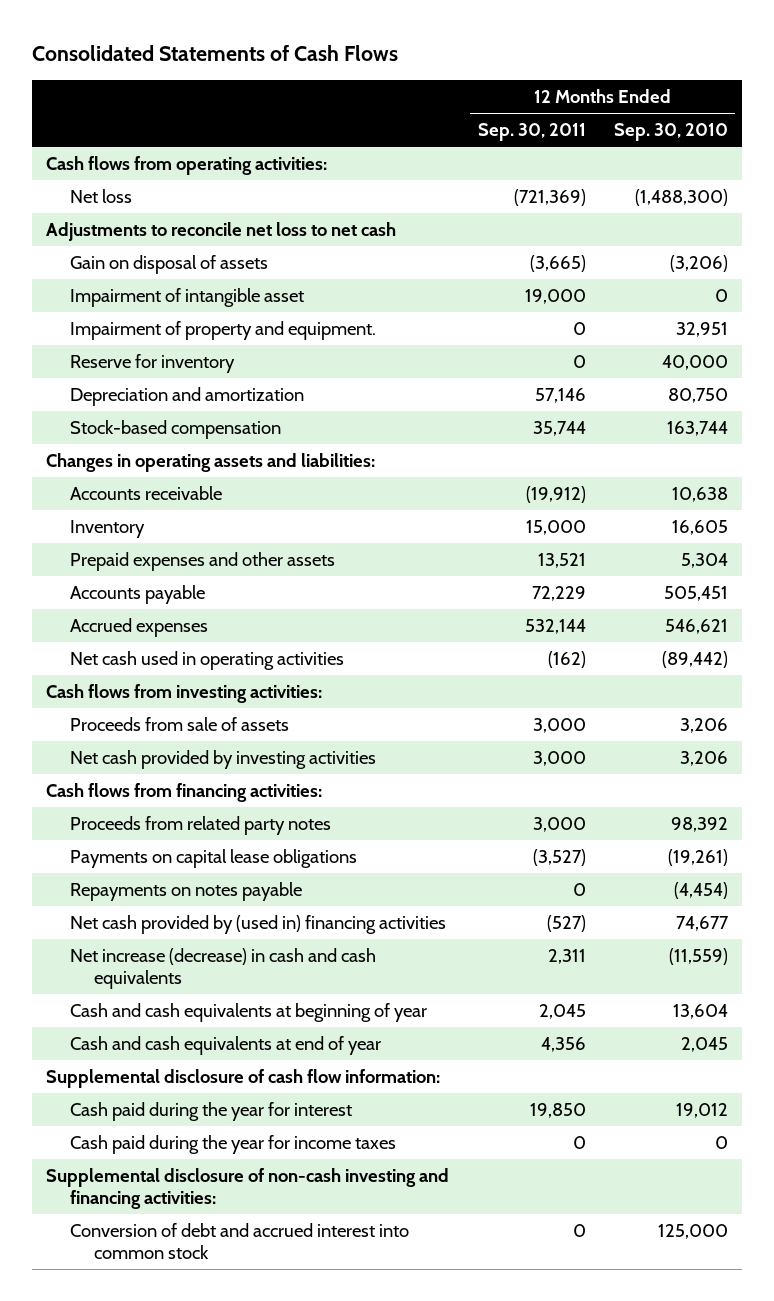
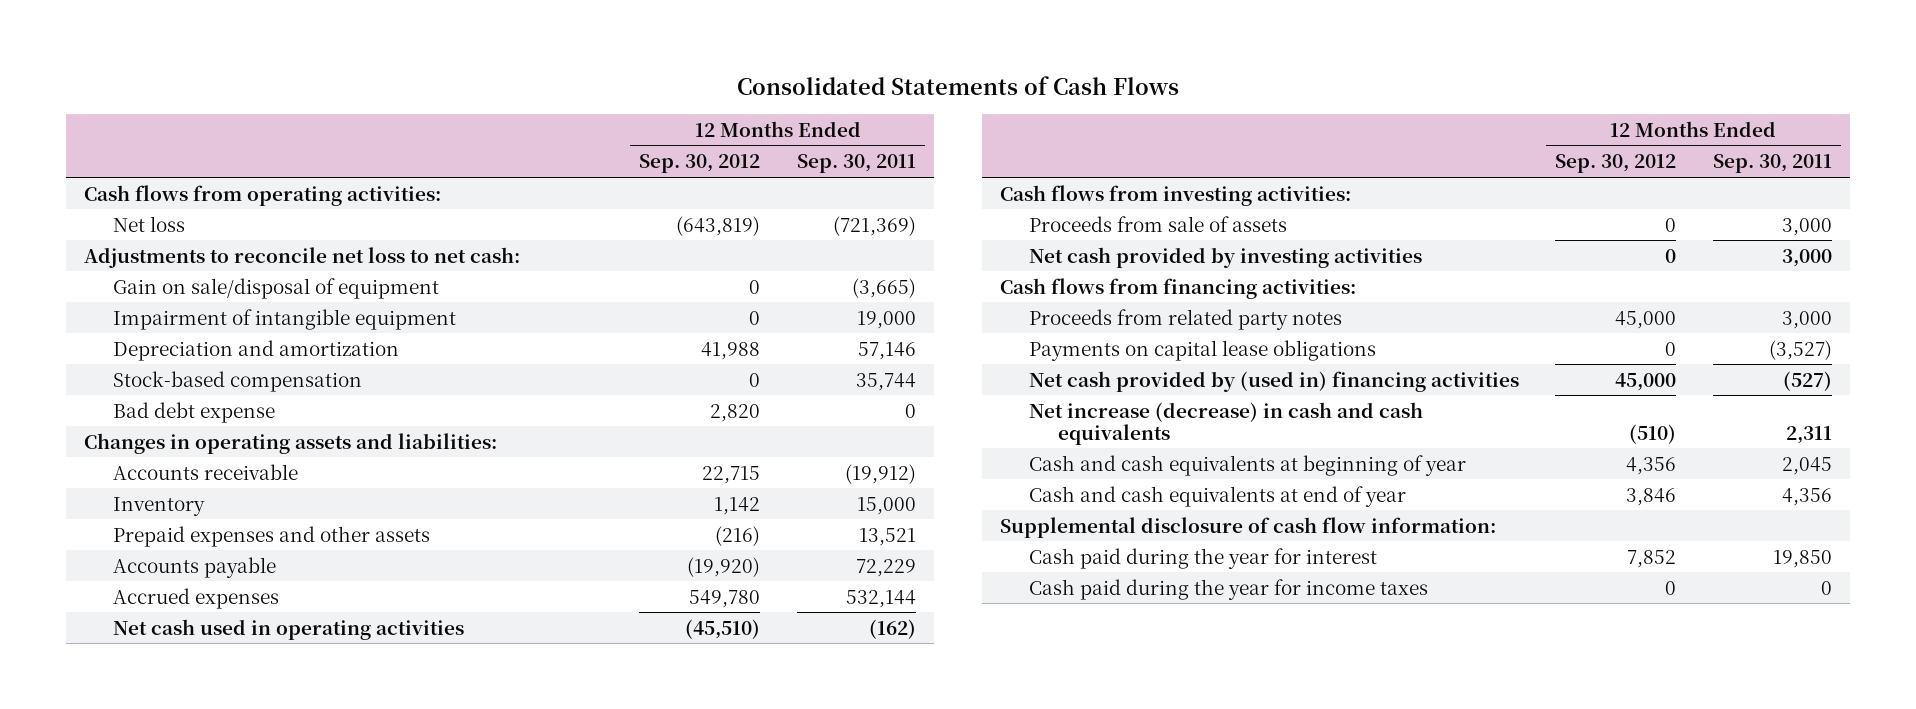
[613,123,728,142] Sep. 30, 2010 -> none
none -> [639,154,761,174] Sep. 30, 2012
[70,321,377,341] Impairment of property and equipment. -> none
[70,354,236,374] Reserve for inventory -> none
[46,222,397,242] Adjustments to reconcile net loss to net cash -> [83,246,520,268] Adjustments to reconcile net loss to net cash:
[70,255,269,275] Gain on disposal of assets -> [112,277,439,299] Gain on sale/disposal of equipment
[70,288,305,308] Impairment of intangible asset -> [112,308,456,330] Impairment of intangible equipment
none -> [112,401,275,423] Bad debt expense
[70,882,303,902] Repayments on notes payable -> none
[46,1168,450,1210] Supplemental disclosure of non-cash investing and financing activities: -> none
[70,1223,410,1260] Conversion of debt and accrued interest into common stock -> none

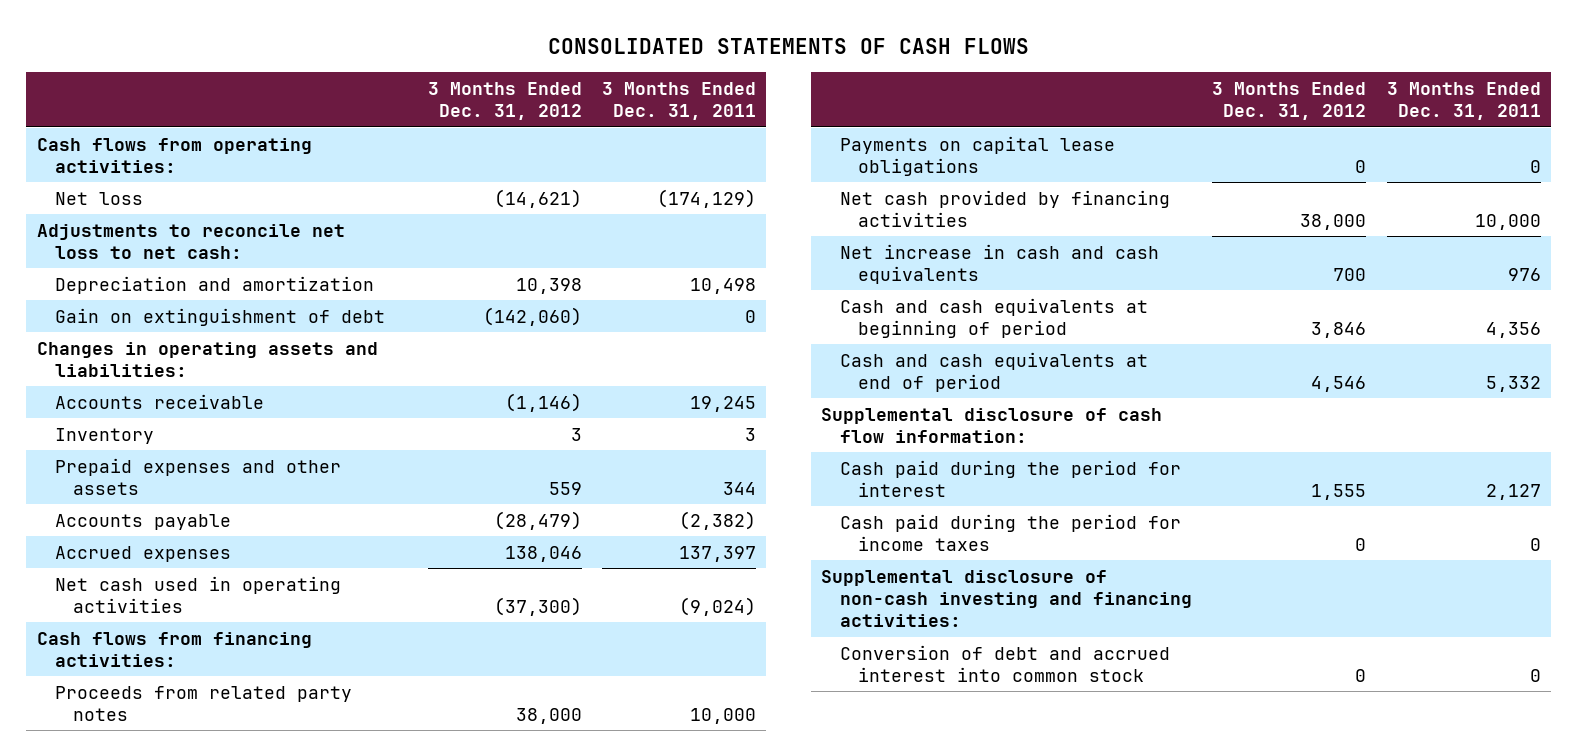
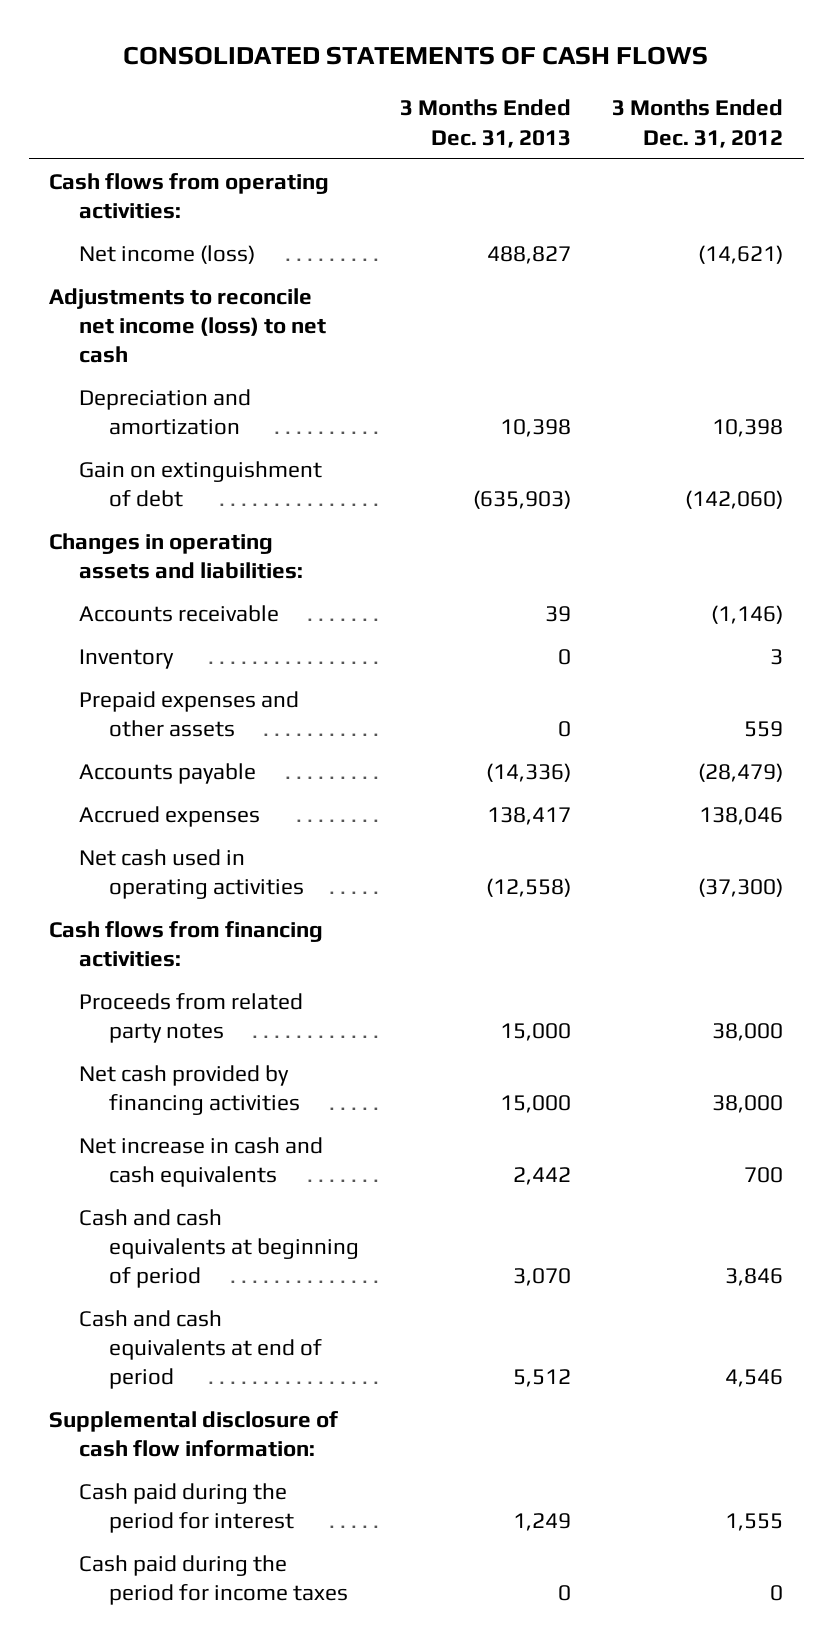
[602,81,757,120] 3 Months Ended Dec. 31, 2011 -> none
none -> [400,99,572,148] 3 Months Ended Dec. 31, 2013
[55,191,144,205] Net loss -> [78,244,255,264] Net income (loss)
[36,223,345,259] Adjustments to reconcile net loss to net cash: -> [49,287,326,364] Adjustments to reconcile net income (loss) to net cash
[839,135,1115,176] Payments on capital lease obligations -> none
[821,569,1192,628] Supplemental disclosure of non-cash investing and financing activities: -> none
[839,644,1170,682] Conversion of debt and accrued interest into common stock -> none

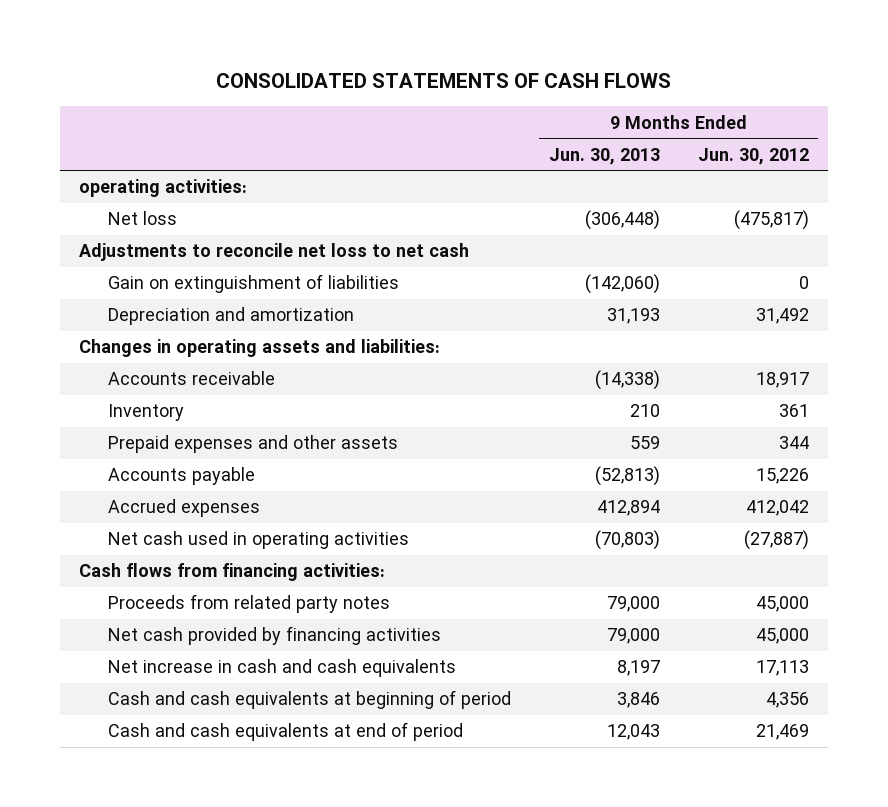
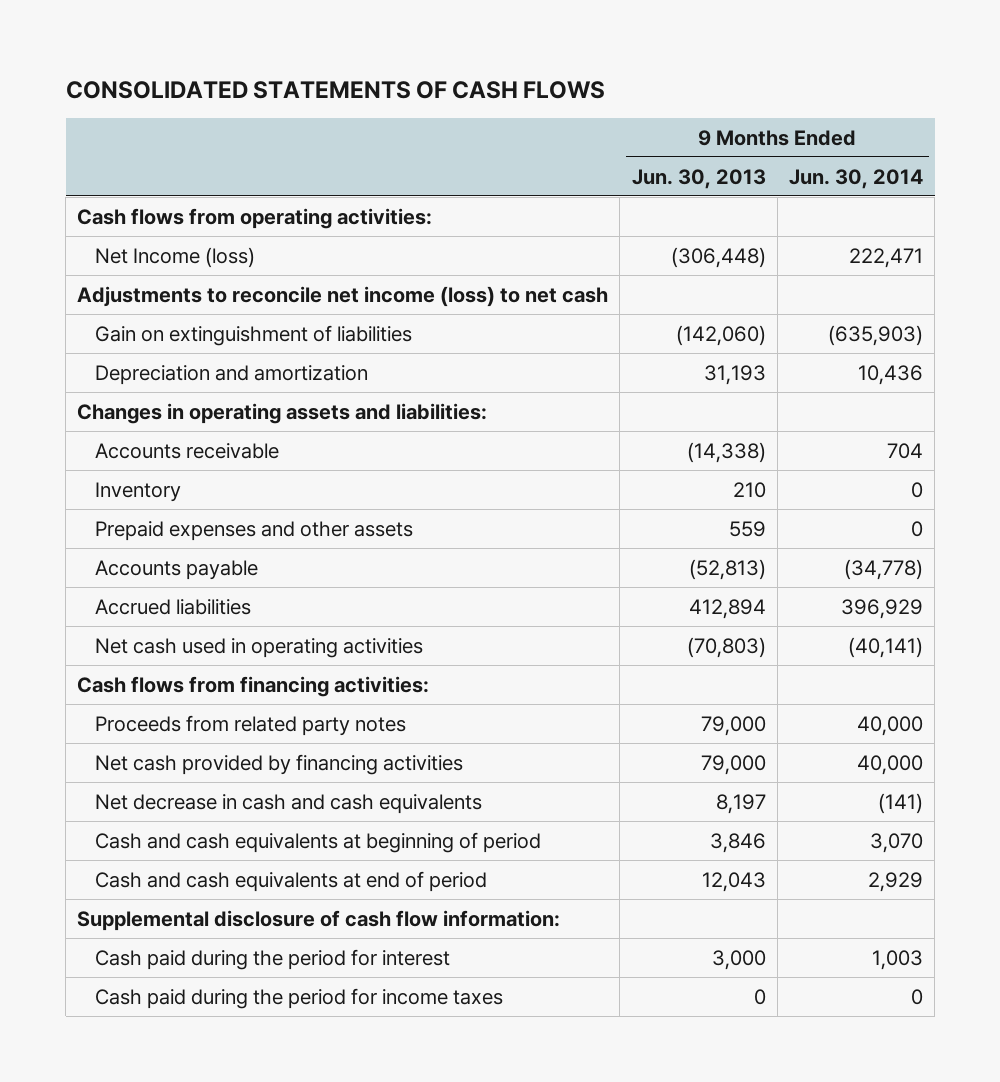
[697,147,809,165] Jun. 30, 2012 -> none
none -> [788,168,923,189] Jun. 30, 2014
[79,179,248,198] operating activities: -> none
none -> [77,207,433,229] Cash flows from operating activities:
[107,211,177,226] Net loss -> [94,246,255,268] Net Income (loss)
[79,243,470,262] Adjustments to reconcile net loss to net cash -> [77,285,609,307] Adjustments to reconcile net income (loss) to net cash
[107,499,260,518] Accrued expenses -> [94,598,251,615] Accrued liabilities
[107,659,456,678] Net increase in cash and cash equivalents -> [94,793,482,814] Net decrease in cash and cash equivalents
none -> [77,909,561,931] Supplemental disclosure of cash flow information:
none -> [94,948,450,970] Cash paid during the period for interest
none -> [94,987,503,1009] Cash paid during the period for income taxes

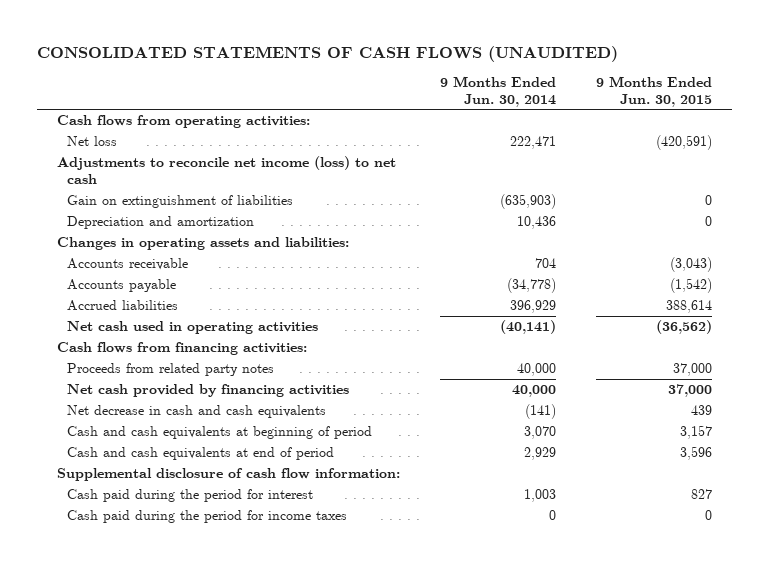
[65,80,605,99] CONSOLIDATED STATEMENTS OF CASH FLOWS -> [36,46,618,63] CONSOLIDATED STATEMENTS OF CASH FLOWS (UNAUDITED)
[631,168,766,189] Jun. 30, 2013 -> none
none -> [595,75,712,107] 9 Months Ended Jun. 30, 2015
[94,246,255,268] Net Income (loss) -> [66,136,117,147] Net loss
[94,481,181,502] Inventory -> none
[94,520,413,541] Prepaid expenses and other assets -> none

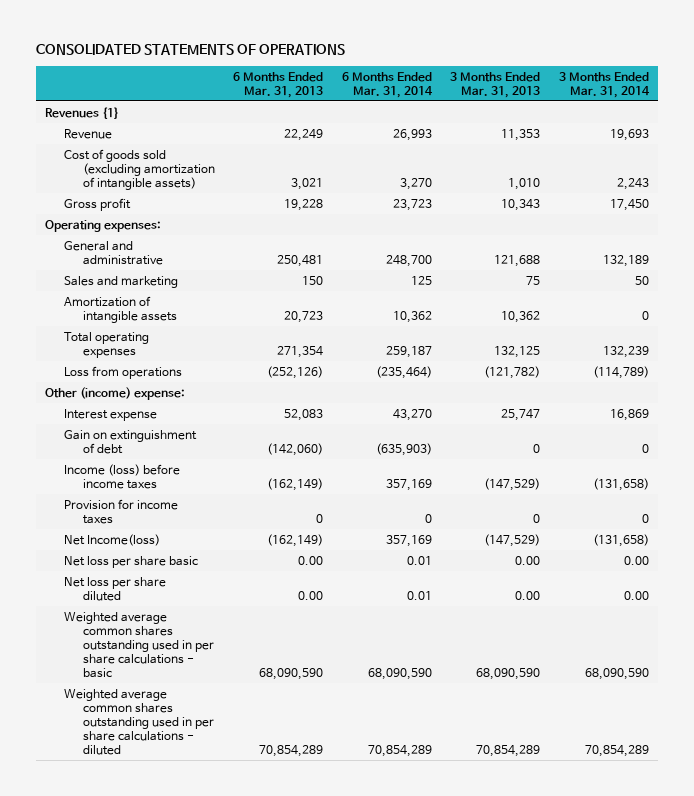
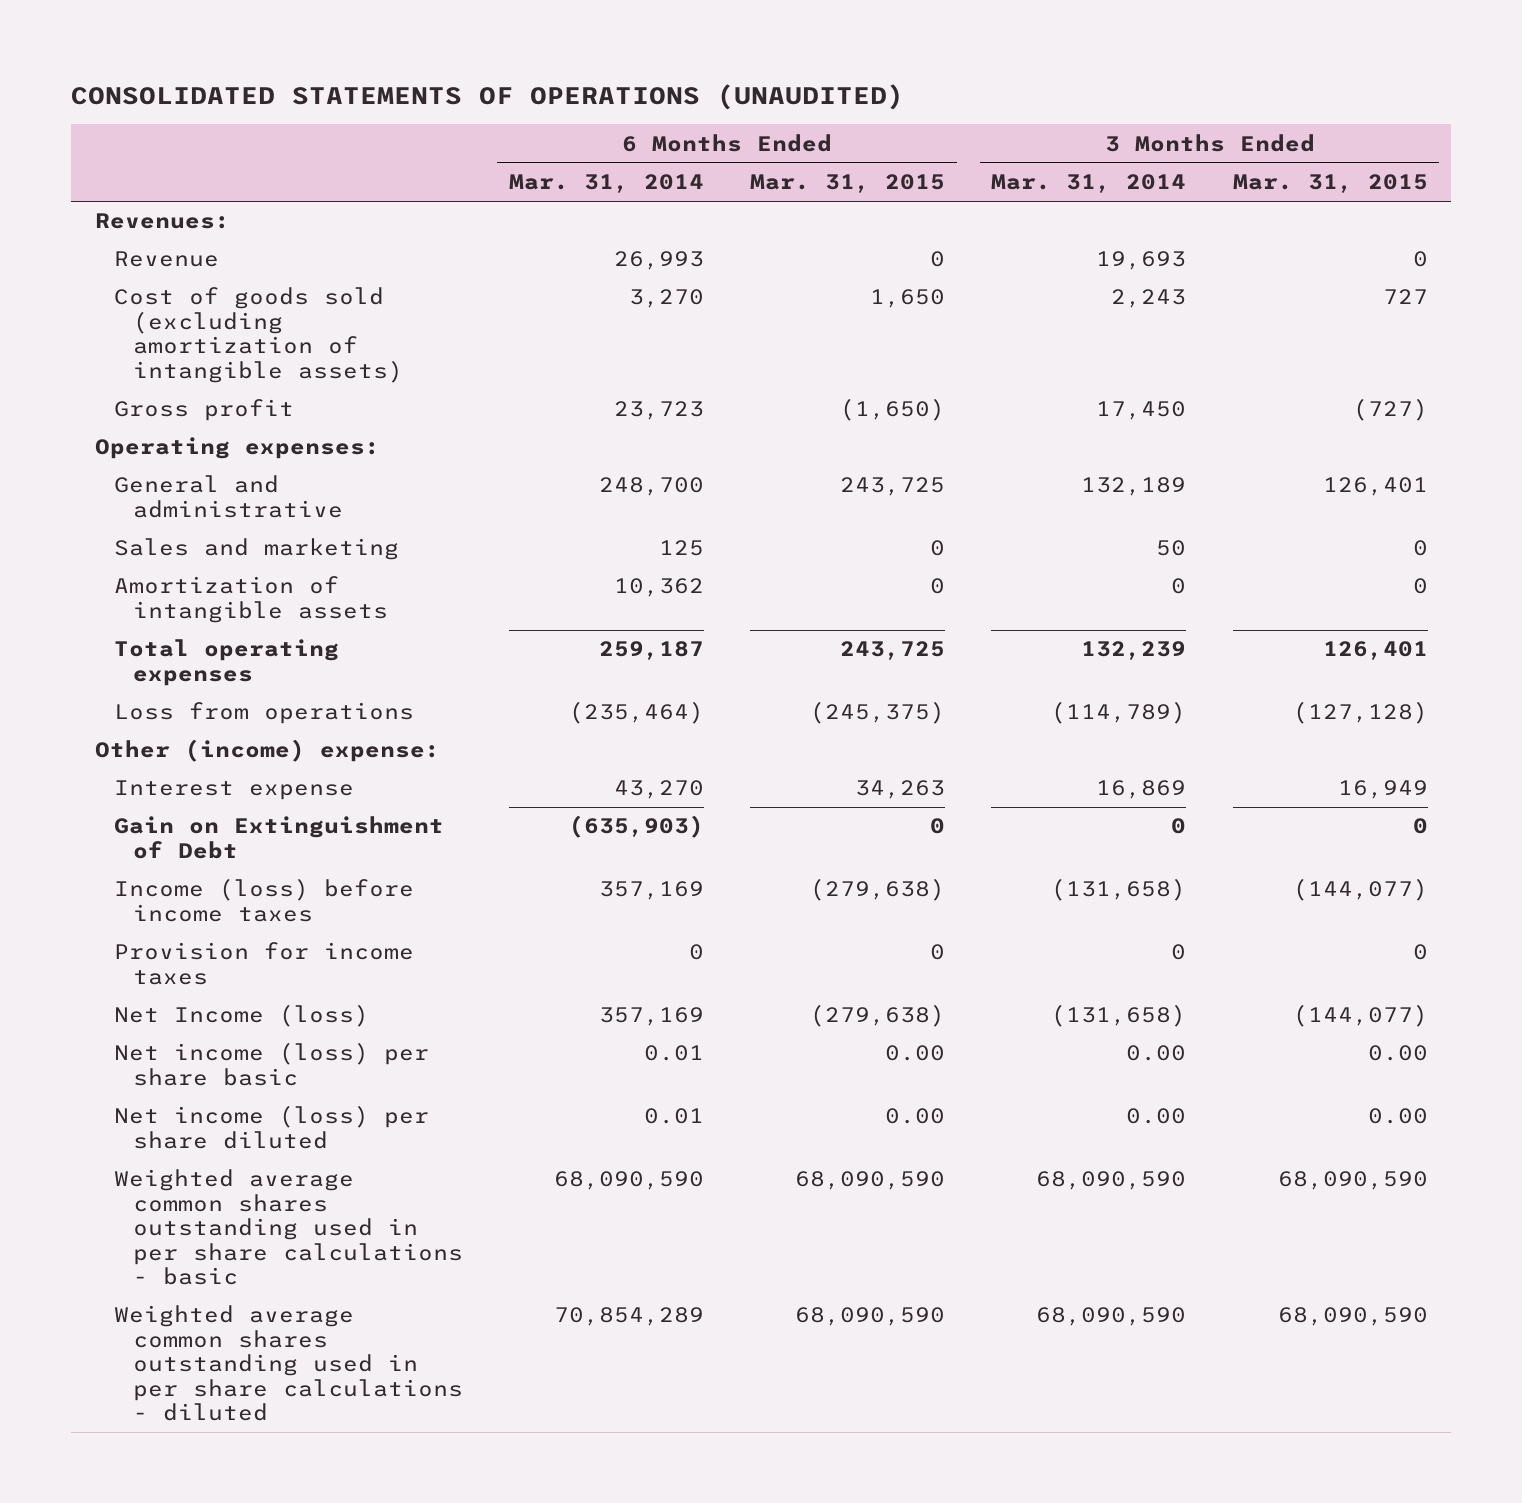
[36,44,346,56] CONSOLIDATED STATEMENTS OF OPERATIONS -> [71,83,905,110] CONSOLIDATED STATEMENTS OF OPERATIONS (UNAUDITED)
[233,71,324,98] 6 Months Ended Mar. 31, 2013 -> none
[450,71,541,98] 3 Months Ended Mar. 31, 2013 -> none
none -> [750,174,946,194] Mar. 31, 2015
none -> [1232,174,1428,194] Mar. 31, 2015
[45,106,120,119] Revenues {1} -> [94,213,230,230] Revenues:
[64,429,198,454] Gain on extinguishment of debt -> [113,816,444,859] Gain on Extinguishment of Debt
[64,533,161,546] Net Income(loss) -> [113,1004,369,1028] Net Income (loss)
[64,555,199,568] Net loss per share basic -> [113,1042,429,1086] Net income (loss) per share basic
[64,576,167,601] Net loss per share diluted -> [113,1105,429,1149] Net income (loss) per share diluted
[584,744,649,757] 70,854,289 -> [1036,1307,1187,1327] 68,090,590

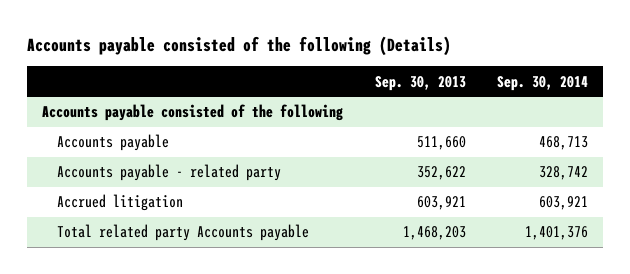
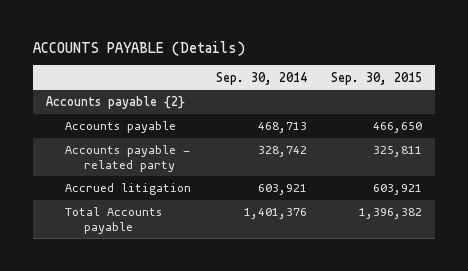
[26,35,451,56] Accounts payable consisted of the following (Details) -> [33,40,246,56] ACCOUNTS PAYABLE (Details)
[374,75,466,91] Sep. 30, 2013 -> none
none -> [331,71,423,85] Sep. 30, 2015
[42,104,344,122] Accounts payable consisted of the following -> none
none -> [45,96,185,110] Accounts payable {2}
[57,224,310,242] Total related party Accounts payable -> [64,207,162,234] Total Accounts payable

